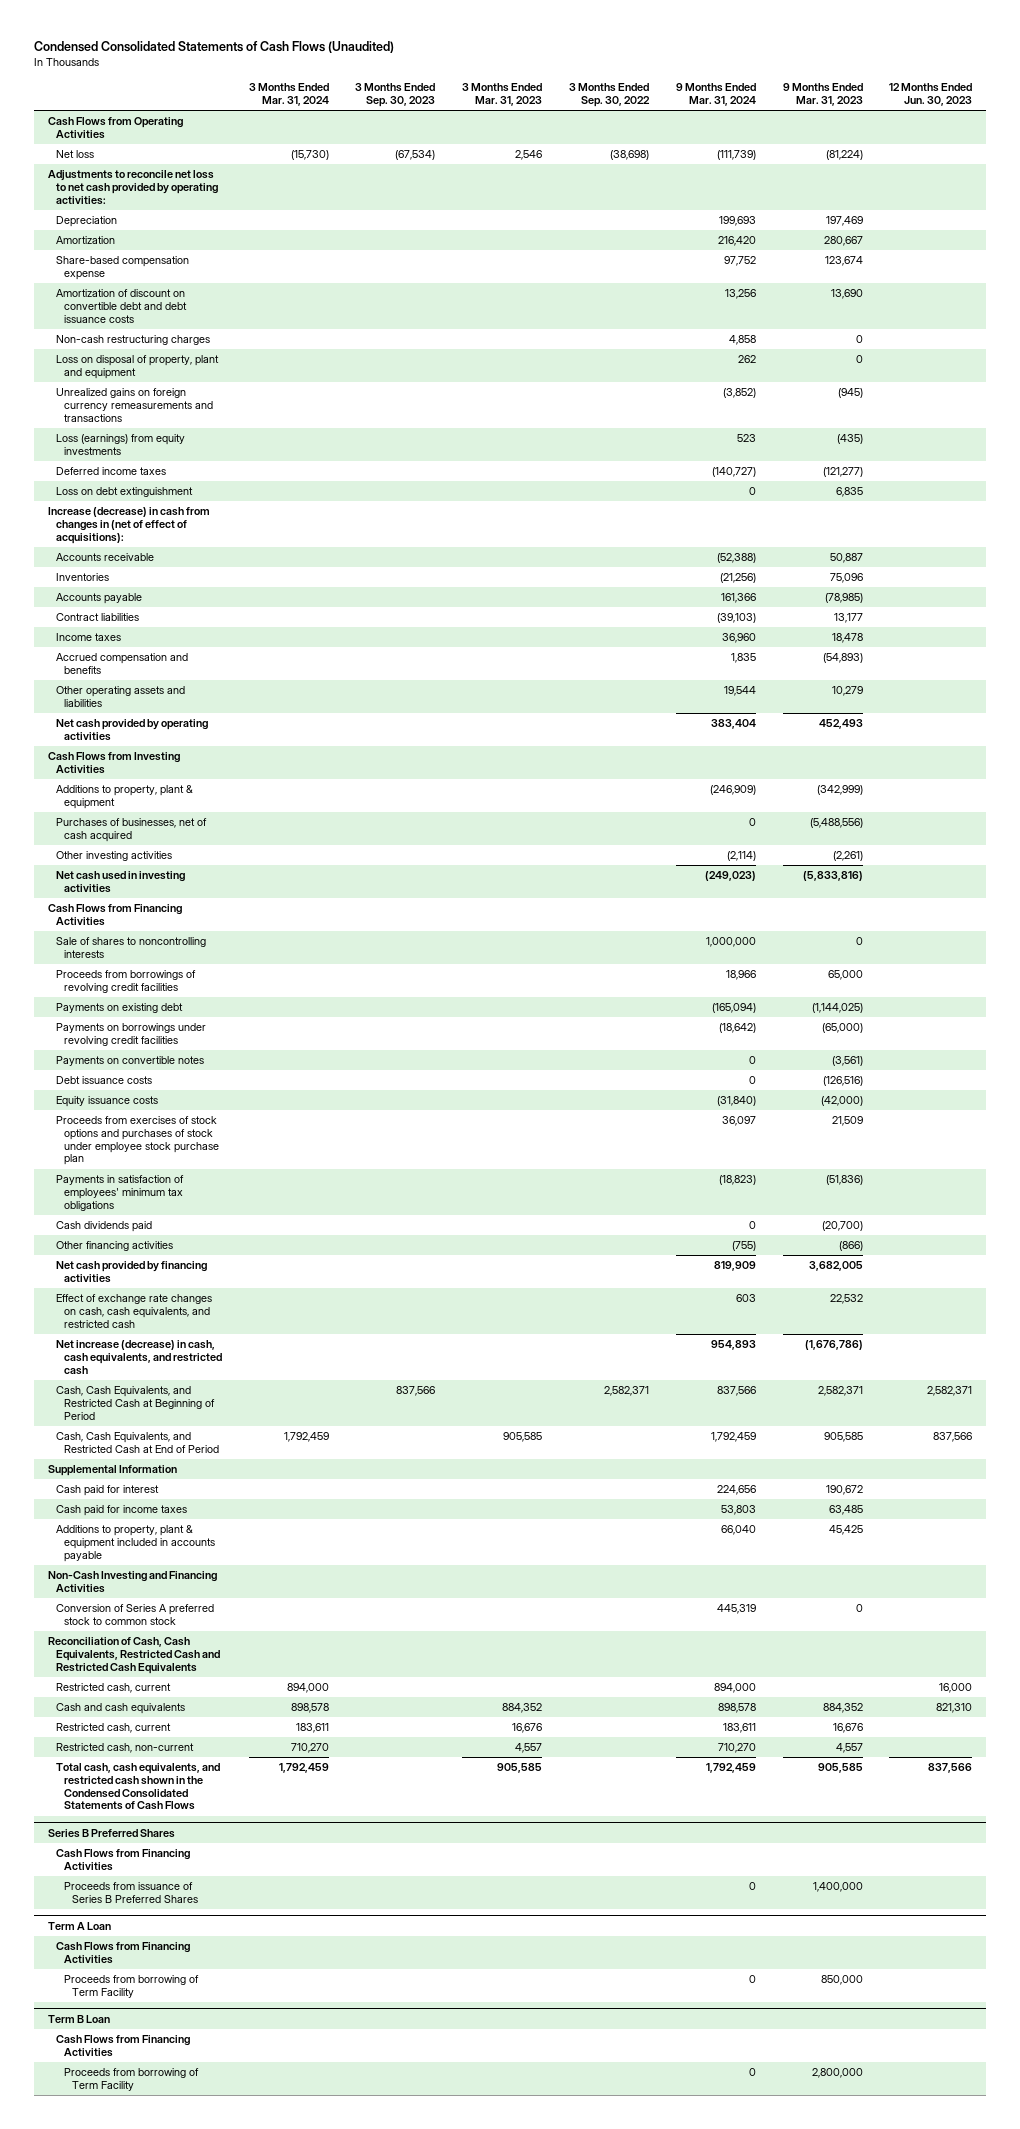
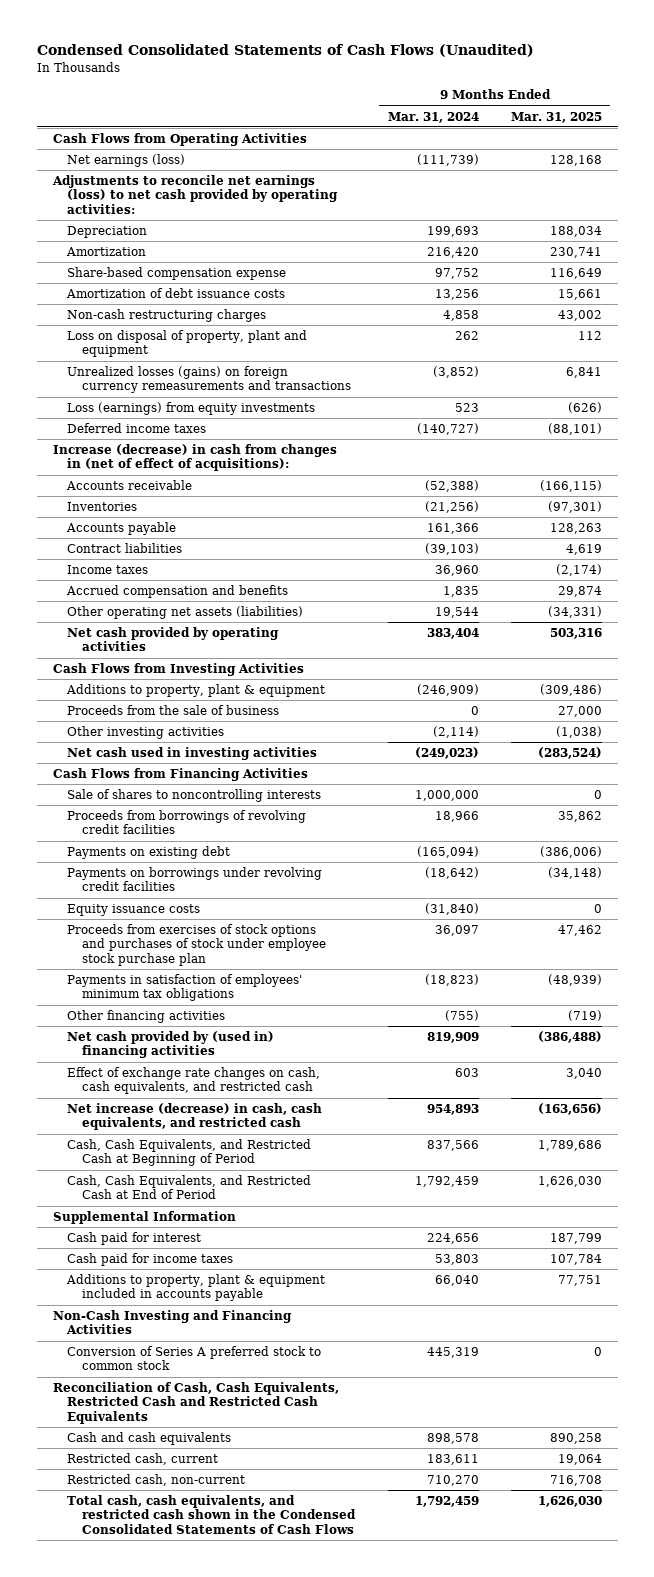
[248,83,329,107] 3 Months Ended Mar. 31, 2024 -> none
[355,83,436,108] 3 Months Ended Sep. 30, 2023 -> none
[462,83,543,107] 3 Months Ended Mar. 31, 2023 -> none
[568,83,650,108] 3 Months Ended Sep. 30, 2022 -> none
[782,83,863,107] 9 Months Ended Mar. 31, 2023 -> none
[889,83,973,107] 12 Months Ended Jun. 30, 2023 -> none
none -> [510,111,602,123] Mar. 31, 2025
[55,150,94,159] Net loss -> [67,154,186,168] Net earnings (loss)
[47,170,218,205] Adjustments to reconcile net loss to net cash provided by operating activities: -> [51,175,339,214] Adjustments to reconcile net earnings (loss) to net cash provided by operating activities:
[55,289,187,323] Amortization of discount on convertible debt and debt issuance costs -> [66,288,286,299] Amortization of debt issuance costs
[55,388,213,422] Unrealized gains on foreign currency remeasurements and transactions -> [67,366,352,394] Unrealized losses (gains) on foreign currency remeasurements and transactions
[55,487,193,498] Loss on debt extinguishment -> none
[55,686,185,707] Other operating assets and liabilities -> [67,606,304,620] Other operating net assets (liabilities)
[55,818,207,842] Purchases of businesses, net of cash acquired -> none
none -> [67,705,280,716] Proceeds from the sale of business
[55,1056,204,1067] Payments on convertible notes -> none
[55,1076,152,1085] Debt issuance costs -> none
[55,1221,152,1233] Cash dividends paid -> none
[55,1261,207,1283] Net cash provided by financing activities -> [67,1031,275,1059] Net cash provided by (used in) financing activities
[55,1683,171,1694] Restricted cash, current -> none
[47,1828,175,1838] Series B Preferred Shares -> none
[55,1849,190,1871] Cash Flows from Financing Activities -> none
[63,1882,198,1903] Proceeds from issuance of Series B Preferred Shares -> none
[47,1921,111,1930] Term A Loan -> none
[55,1942,190,1964] Cash Flows from Financing Activities -> none
[63,1975,199,1998] Proceeds from borrowing of Term Facility -> none
[47,2014,110,2023] Term B Loan -> none
[55,2035,190,2057] Cash Flows from Financing Activities -> none
[63,2068,199,2091] Proceeds from borrowing of Term Facility -> none

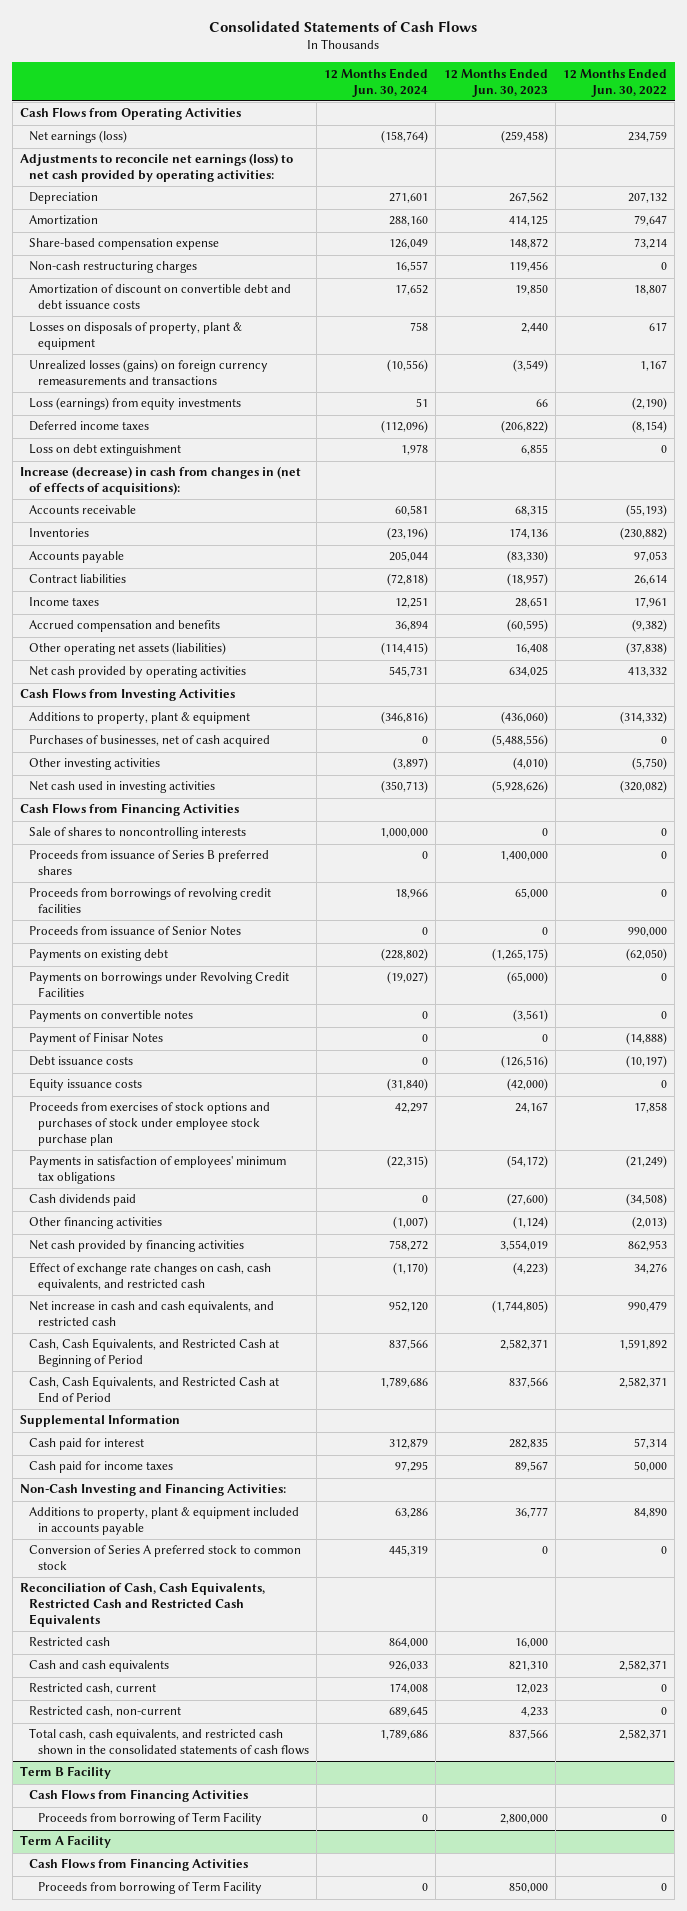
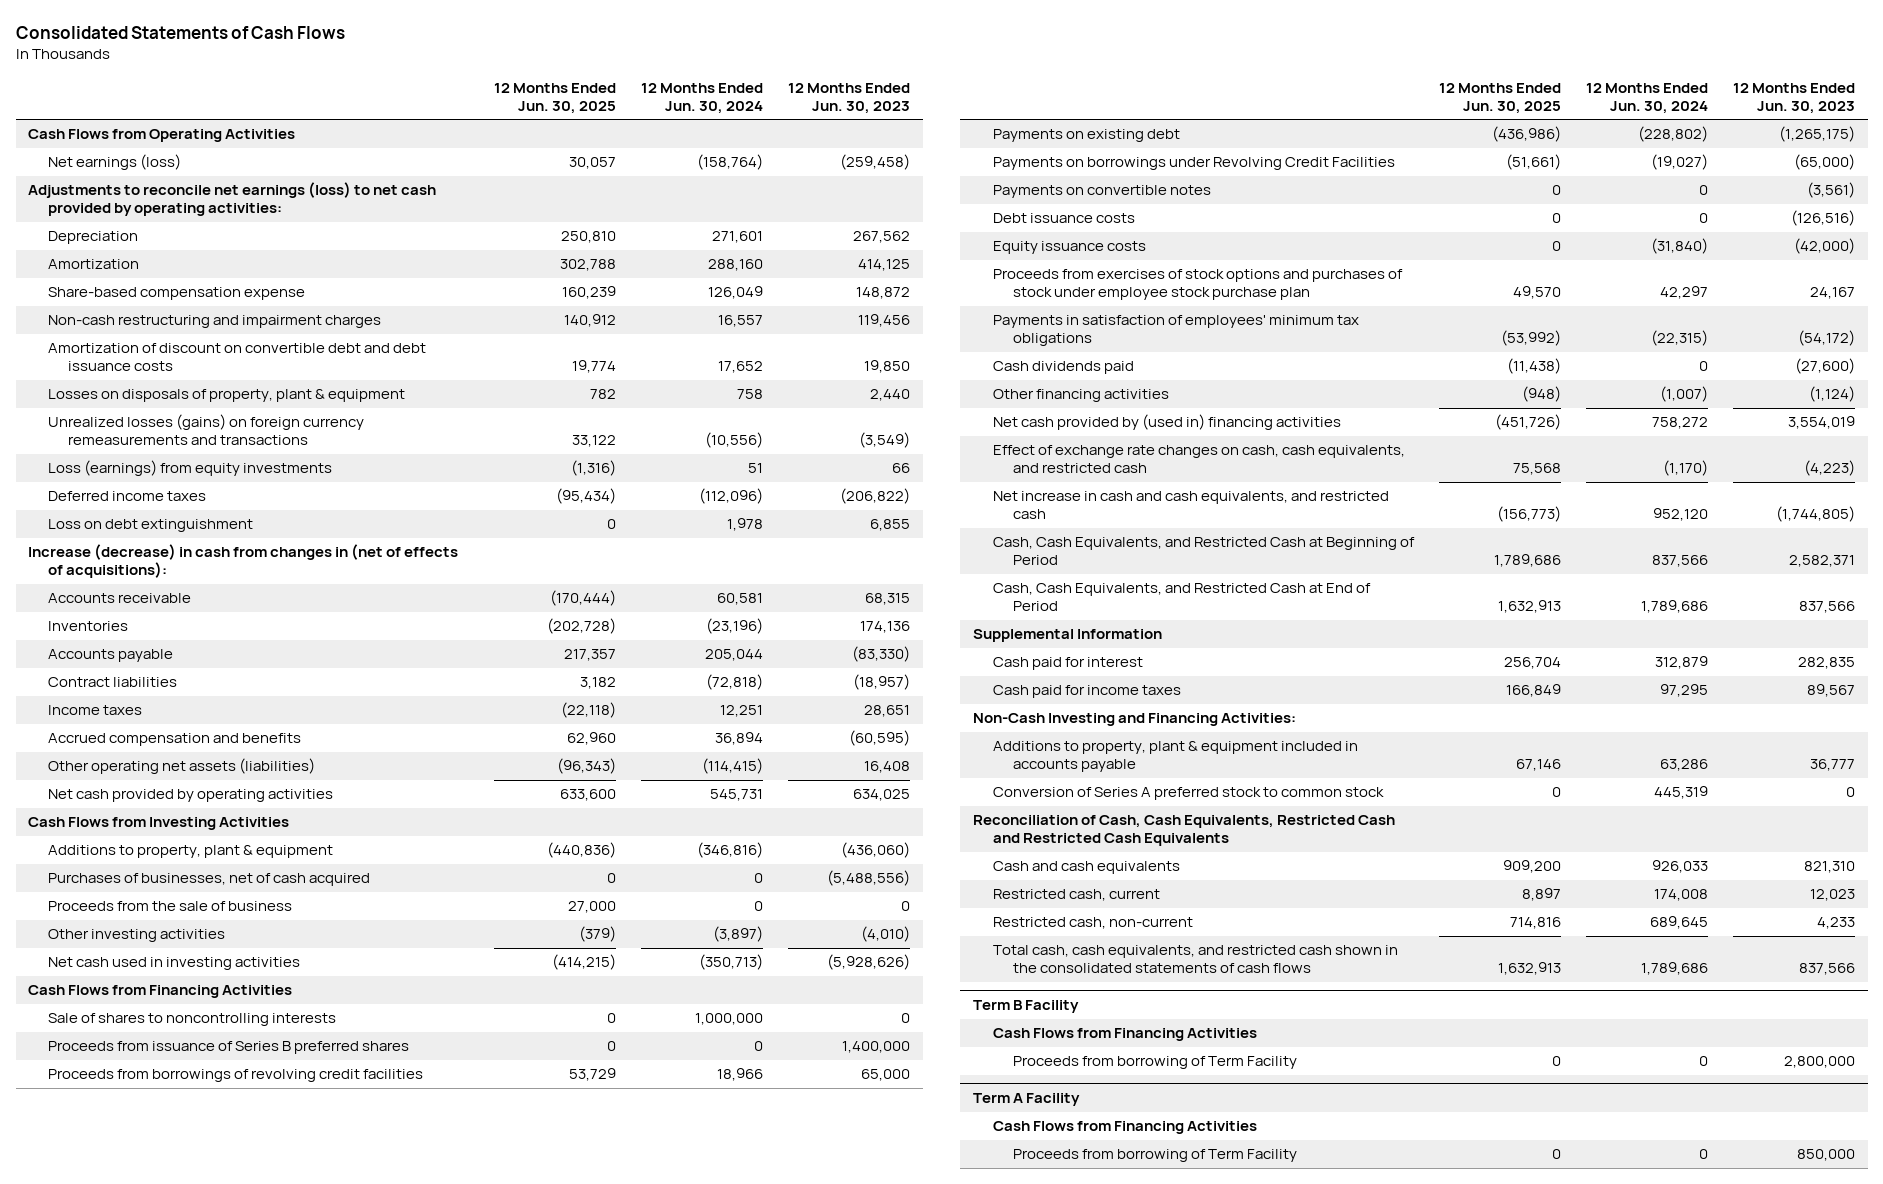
[563,67,668,97] 12 Months Ended Jun. 30, 2022 -> none
none -> [494,83,617,114] 12 Months Ended Jun. 30, 2025
[28,261,197,274] Non-cash restructuring charges -> [48,315,382,329] Non-cash restructuring and impairment charges
none -> [48,901,293,912] Proceeds from the sale of business
[28,926,241,937] Proceeds from issuance of Senior Notes -> none
[28,1032,163,1046] Payment of Finisar Notes -> none
[28,1240,244,1253] Net cash provided by financing activities -> [992,414,1341,431] Net cash provided by (used in) financing activities
[28,1637,110,1647] Restricted cash -> none

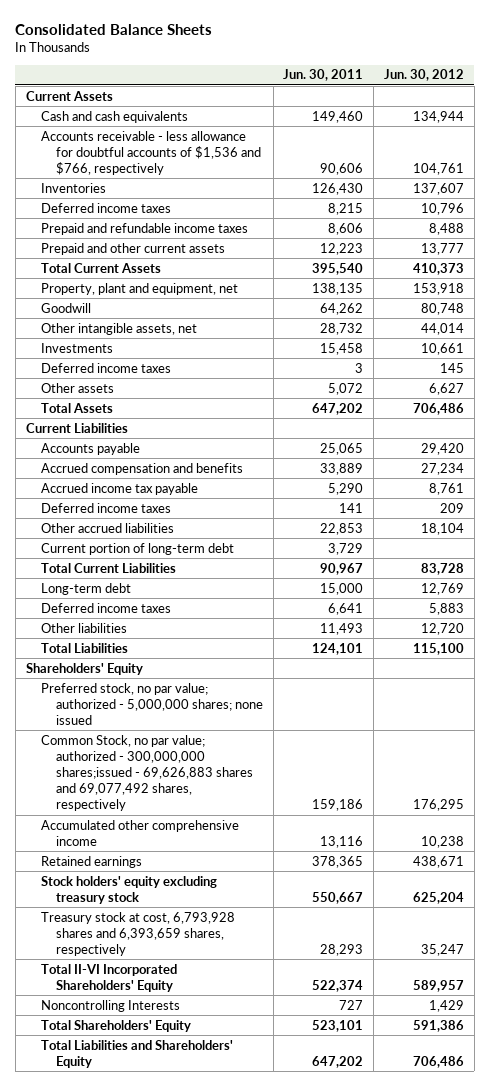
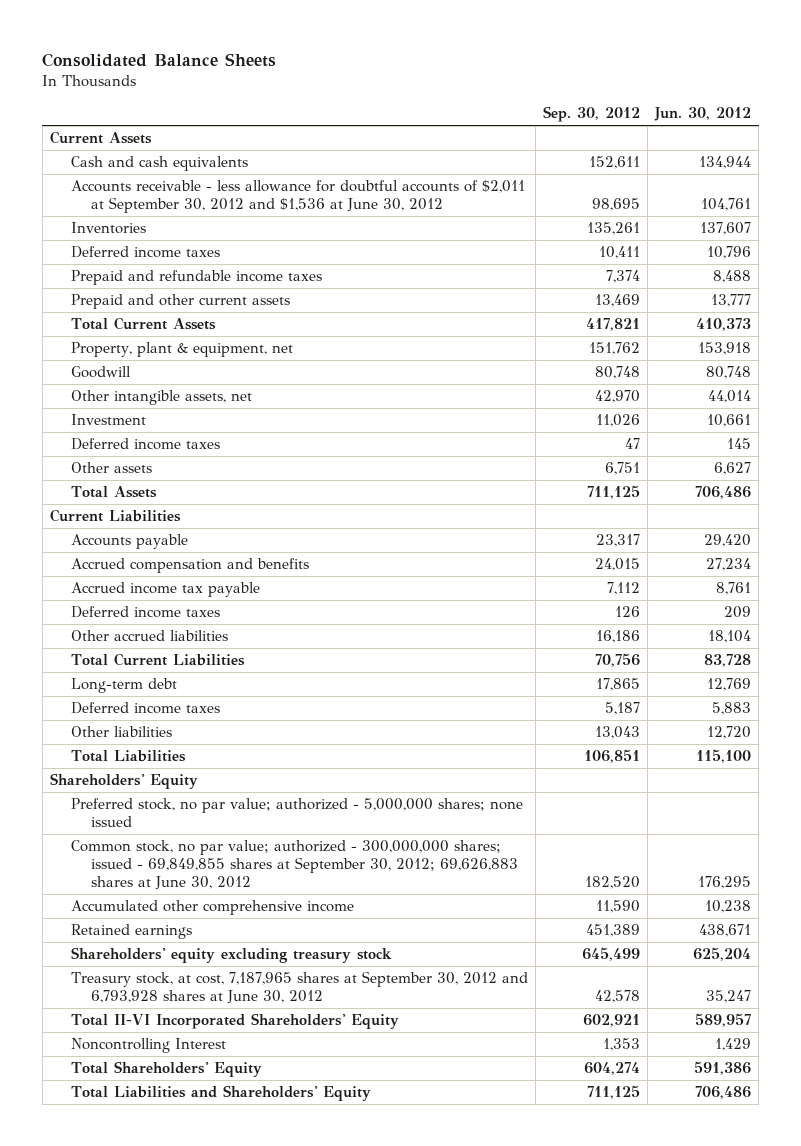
[283,69,364,82] Jun. 30, 2011 -> none
none -> [542,106,640,123] Sep. 30, 2012
[40,130,261,175] Accounts receivable - less allowance for doubtful accounts of $1,536 and $766, respectively -> [70,180,525,214] Accounts receivable - less allowance for doubtful accounts of $2,011 at September 30, 2012 and $1,536 at June 30, 2012
[40,282,238,295] Property, plant and equipment, net -> [70,342,293,358] Property, plant & equipment, net
[40,342,113,353] Investments -> [70,414,146,426] Investment
[40,542,234,555] Current portion of long-term debt -> none
[40,734,253,811] Common Stock, no par value; authorized - 300,000,000 shares;issued - 69,626,883 shares and 69,077,492 shares, respectively -> [70,840,519,890] Common stock, no par value; authorized - 300,000,000 shares; issued - 69,849,855 shares at September 30, 2012; 69,626,883 shares at June 30, 2012
[40,875,217,904] Stock holders' equity excluding treasury stock -> [70,947,392,964] Shareholders' equity excluding treasury stock
[40,911,235,956] Treasury stock at cost, 6,793,928 shares and 6,393,659 shares, respectively -> [70,971,528,1005] Treasury stock, at cost, 7,187,965 shares at September 30, 2012 and 6,793,928 shares at June 30, 2012
[40,999,180,1012] Noncontrolling Interests -> [70,1038,226,1054] Noncontrolling Interest

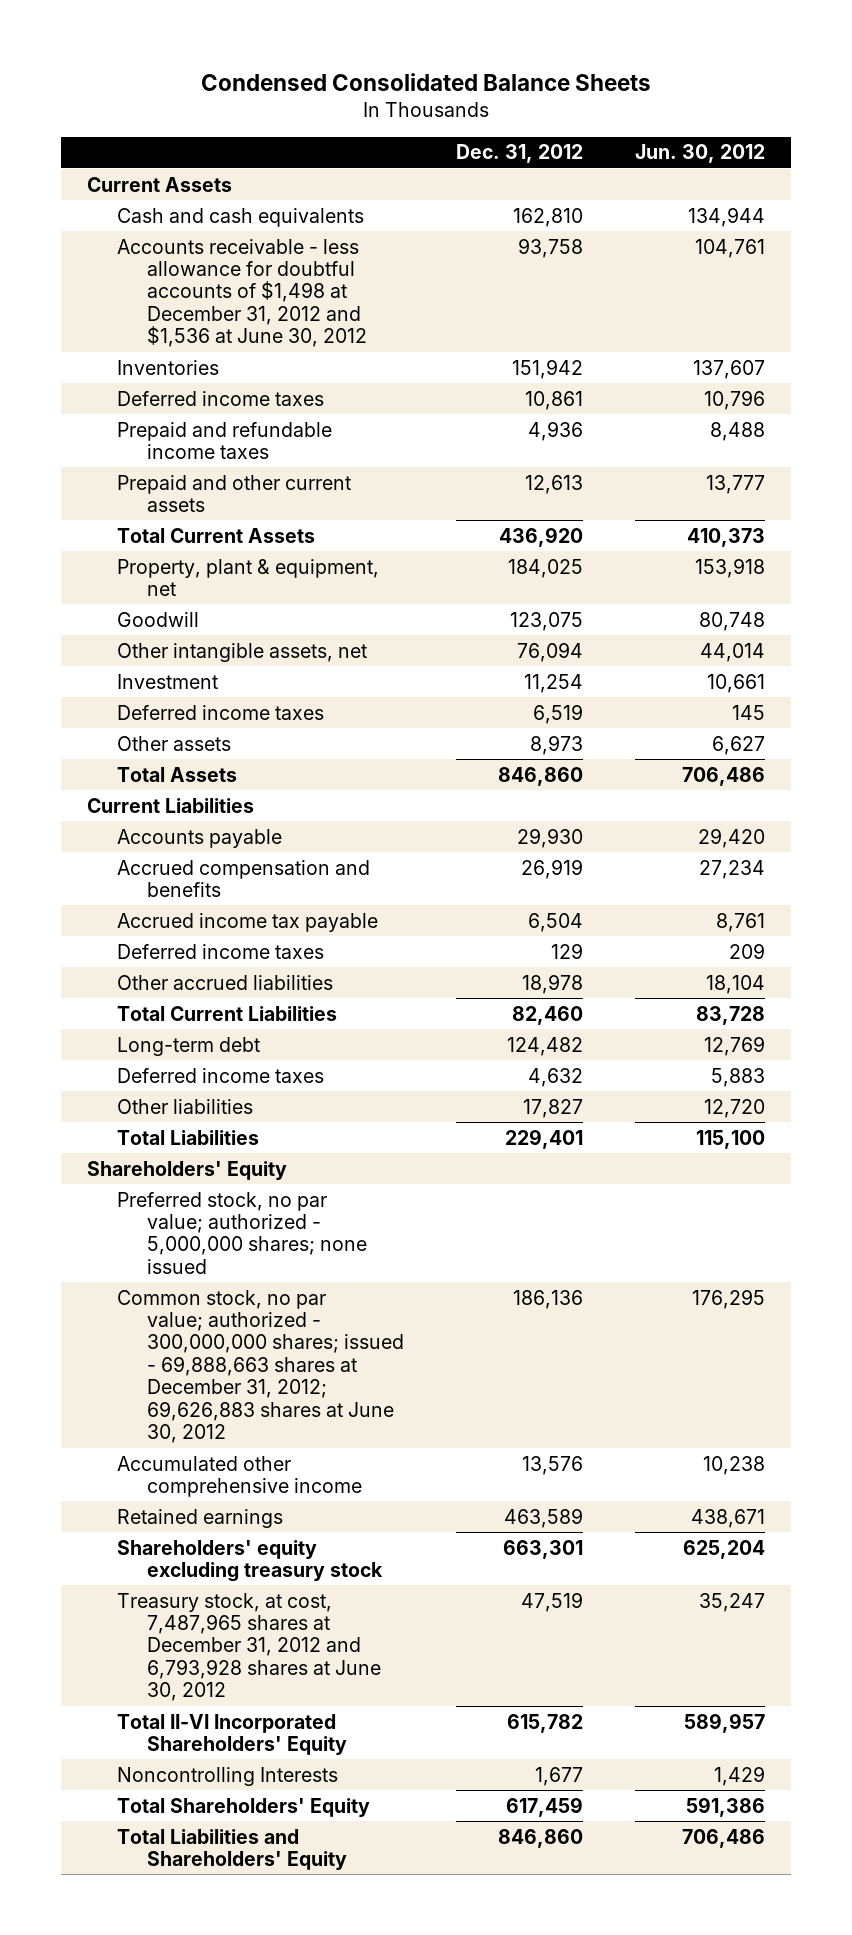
[42,52,277,67] Consolidated Balance Sheets -> [201,73,652,92] Condensed Consolidated Balance Sheets
[542,106,640,123] Sep. 30, 2012 -> none
none -> [455,144,583,164] Dec. 31, 2012
[70,180,525,214] Accounts receivable - less allowance for doubtful accounts of $2,011 at September 30, 2012 and $1,536 at June 30, 2012 -> [116,238,367,348] Accounts receivable - less allowance for doubtful accounts of $1,498 at December 31, 2012 and $1,536 at June 30, 2012
[70,840,519,890] Common stock, no par value; authorized - 300,000,000 shares; issued - 69,849,855 shares at September 30, 2012; 69,626,883 shares at June 30, 2012 -> [116,1289,404,1444] Common stock, no par value; authorized - 300,000,000 shares; issued - 69,888,663 shares at December 31, 2012; 69,626,883 shares at June 30, 2012
[70,971,528,1005] Treasury stock, at cost, 7,187,965 shares at September 30, 2012 and 6,793,928 shares at June 30, 2012 -> [116,1592,381,1702] Treasury stock, at cost, 7,487,965 shares at December 31, 2012 and 6,793,928 shares at June 30, 2012
[70,1038,226,1054] Noncontrolling Interest -> [116,1766,338,1786] Noncontrolling Interests

